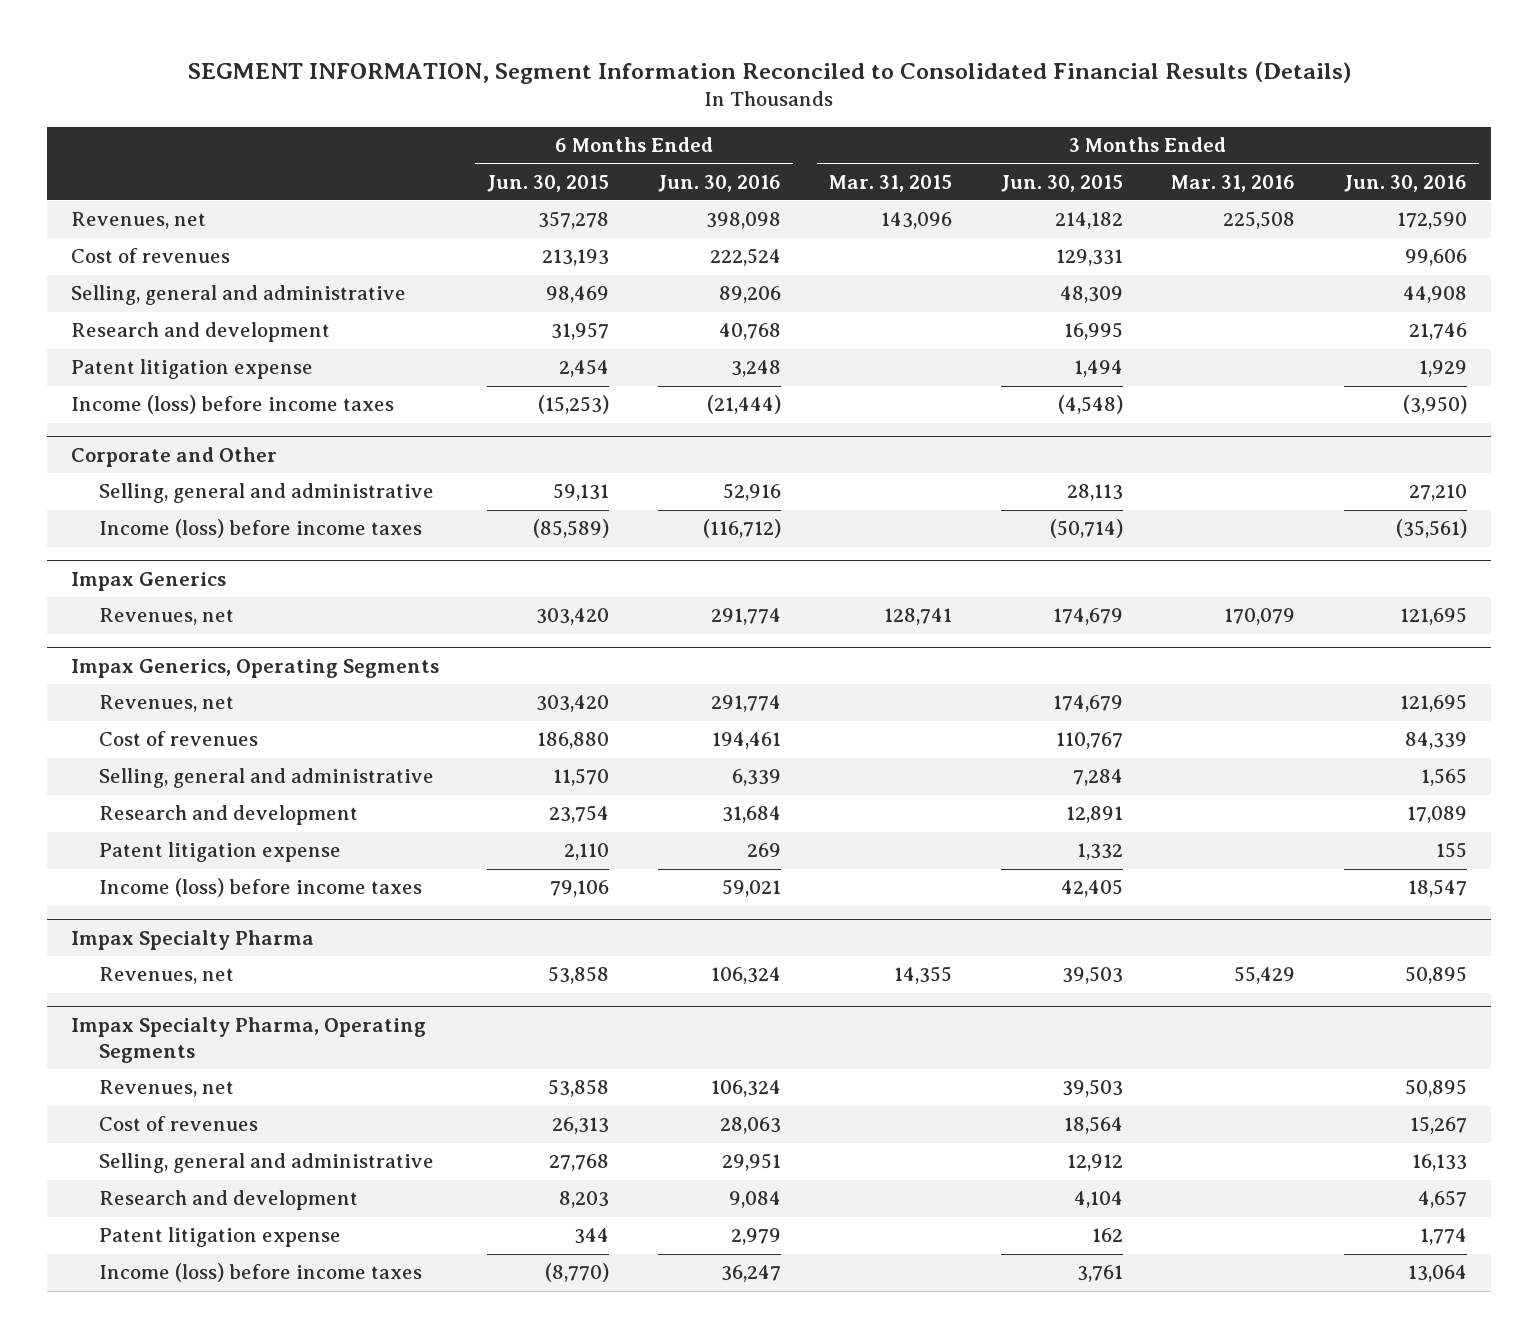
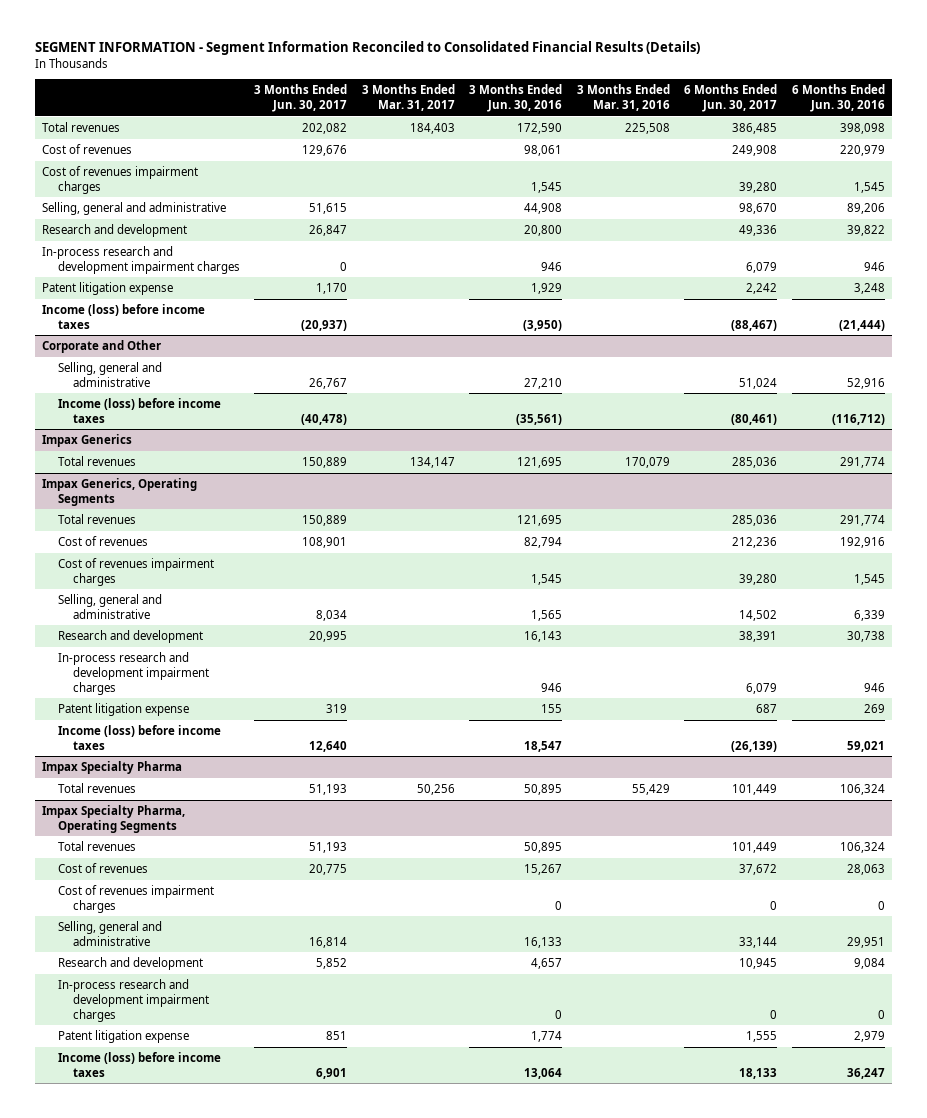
[187,60,1351,84] SEGMENT INFORMATION, Segment Information Reconciled to Consolidated Financial Results (Details) -> [34,41,700,56] SEGMENT INFORMATION - Segment Information Reconciled to Consolidated Financial Results (Details)
[487,174,610,192] Jun. 30, 2015 -> none
[829,174,953,192] Mar. 31, 2015 -> none
[1000,174,1123,192] Jun. 30, 2015 -> none
none -> [254,84,348,113] 3 Months Ended Jun. 30, 2017
none -> [361,84,455,112] 3 Months Ended Mar. 31, 2017
none -> [684,84,778,113] 6 Months Ended Jun. 30, 2017
[70,212,206,230] Revenues, net -> [41,121,120,132] Total revenues
[709,248,781,267] 222,524 -> [839,144,885,156] 220,979
[1404,249,1467,267] 99,606 -> [524,144,563,156] 98,061
none -> [41,165,198,194] Cost of revenues impairment charges
[718,323,781,341] 40,768 -> [846,224,885,236] 39,822
[1408,323,1467,341] 21,746 -> [524,224,563,236] 20,800
none -> [41,245,240,274] In-process research and development impairment charges
[98,608,234,626] Revenues, net -> [57,455,136,466] Total revenues
[98,695,234,713] Revenues, net -> [57,513,136,524] Total revenues
[711,732,781,750] 194,461 -> [839,536,885,548] 192,916
[1404,732,1467,750] 84,339 -> [524,536,563,548] 82,794
none -> [57,557,214,586] Cost of revenues impairment charges
[721,806,781,824] 31,684 -> [846,630,885,642] 30,738
[1406,806,1467,824] 17,089 -> [524,630,563,642] 16,143
none -> [57,651,210,695] In-process research and development impairment charges
[98,967,234,985] Revenues, net -> [57,782,136,793] Total revenues
[98,1080,234,1098] Revenues, net -> [57,840,136,851] Total revenues
none -> [57,884,214,913] Cost of revenues impairment charges
none -> [57,978,210,1022] In-process research and development impairment charges

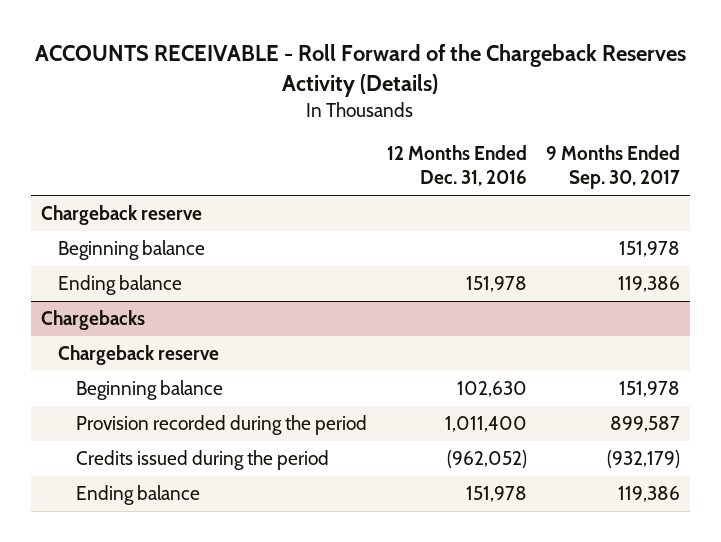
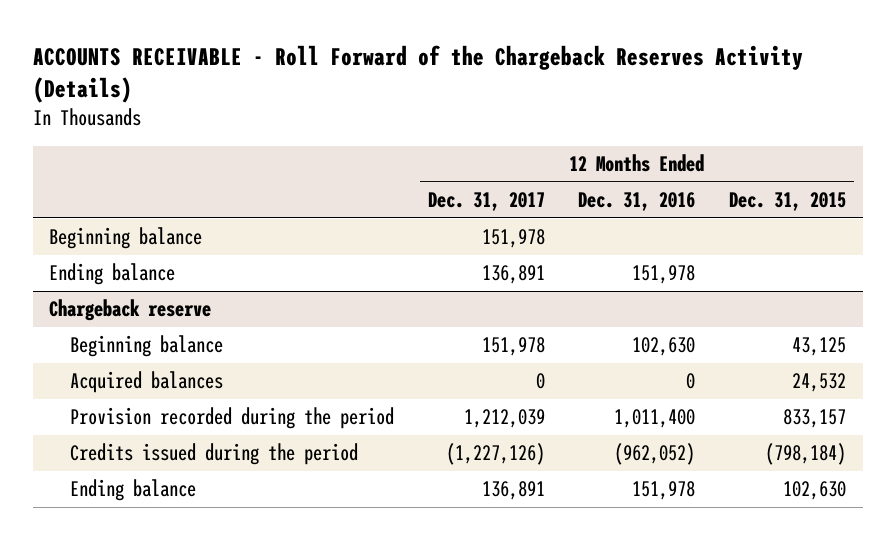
[546,145,681,190] 9 Months Ended Sep. 30, 2017 -> none
none -> [427,191,545,211] Dec. 31, 2017
none -> [728,191,846,211] Dec. 31, 2015
[40,205,202,226] Chargeback reserve -> none
[58,345,220,366] Chargeback reserve -> none
[40,310,145,331] Chargebacks -> [49,299,212,322] Chargeback reserve
none -> [70,371,224,394] Acquired balances

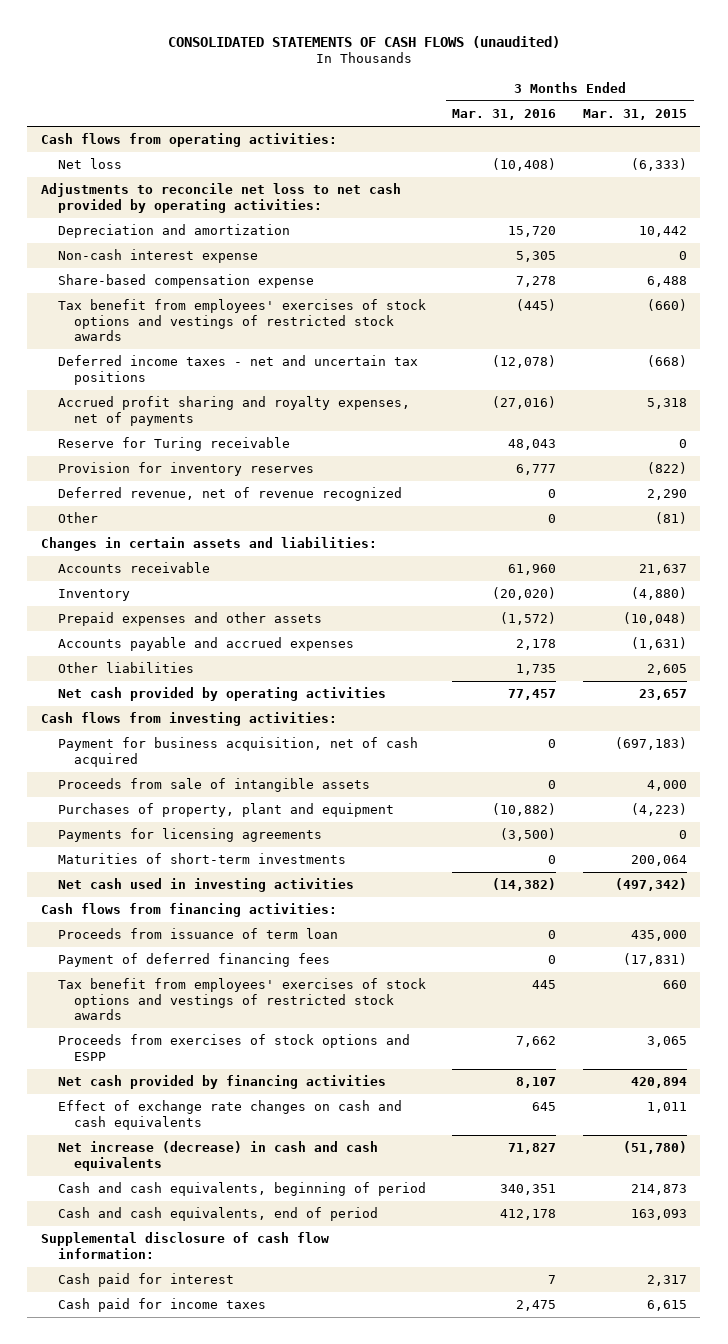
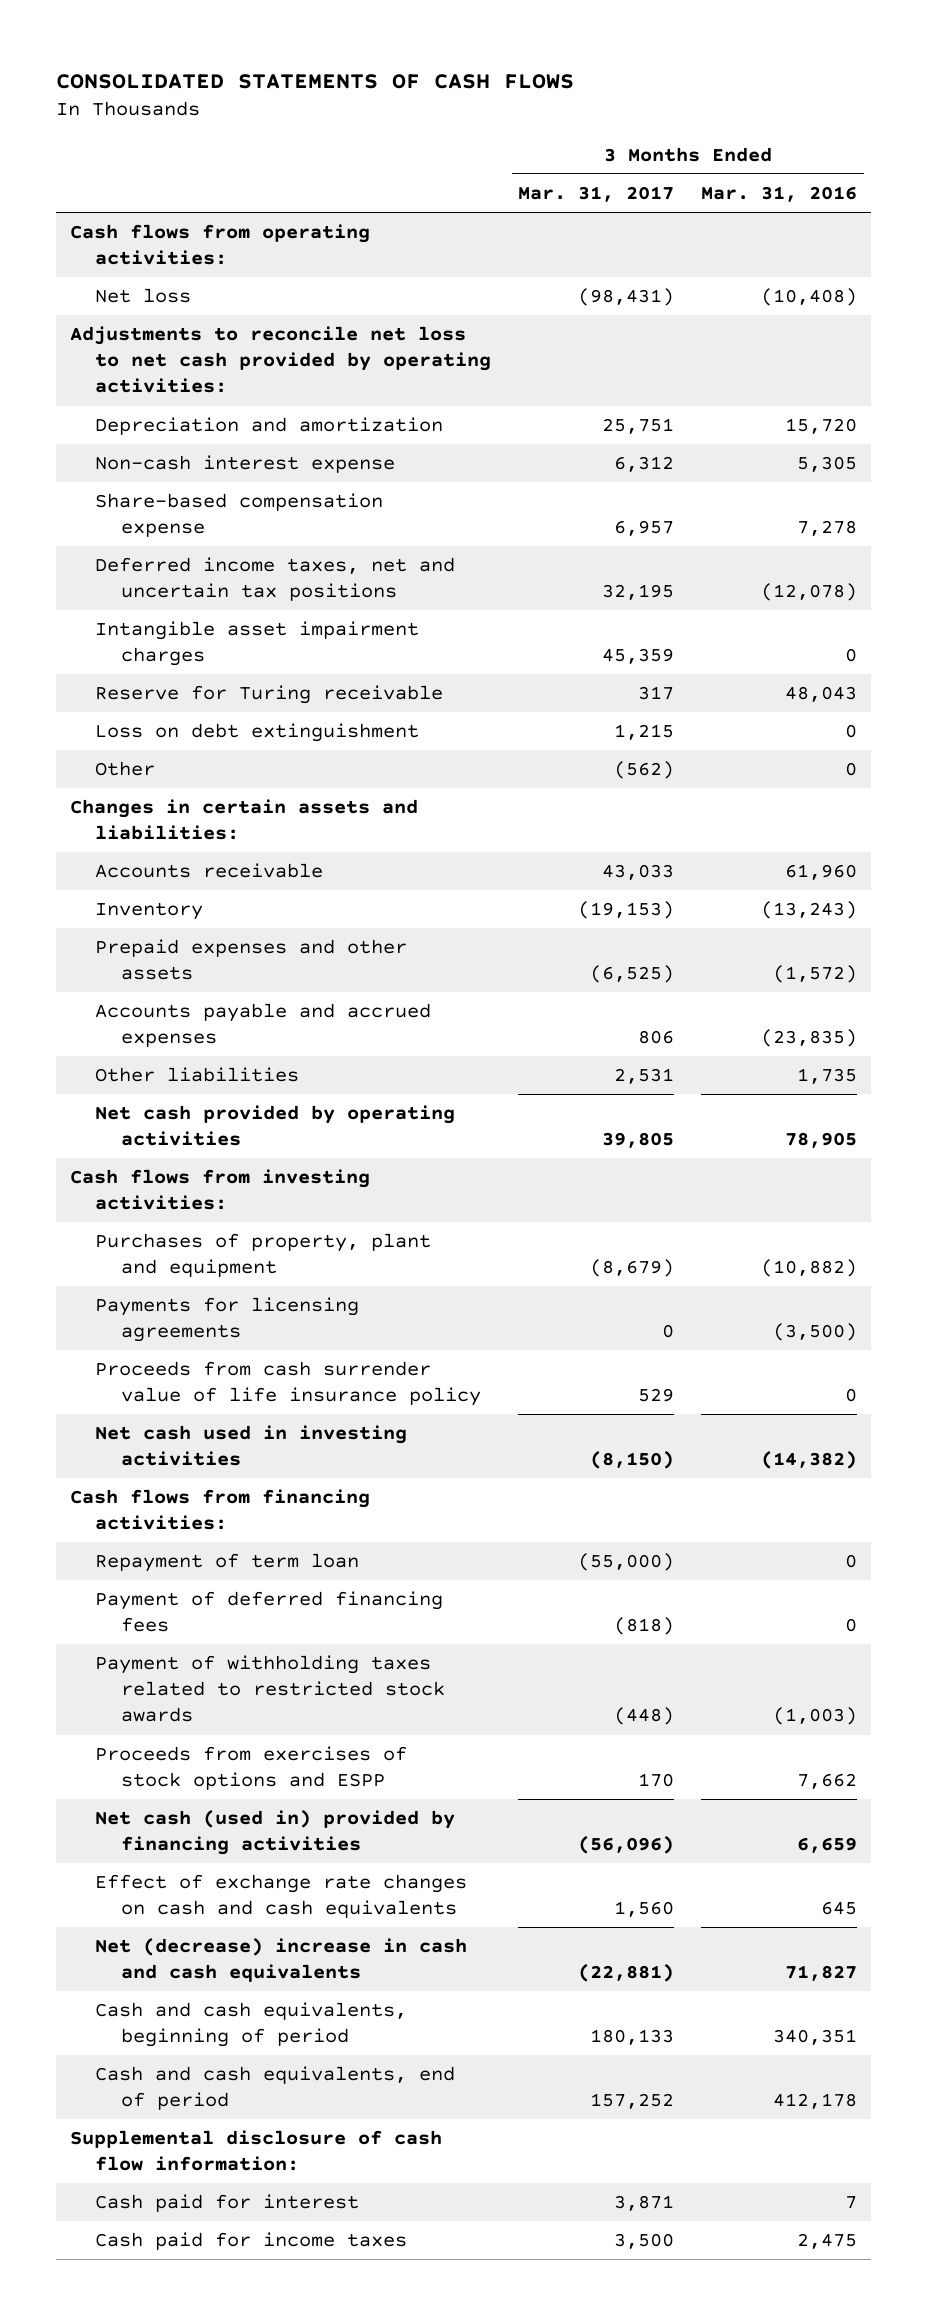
[167,35,560,48] CONSOLIDATED STATEMENTS OF CASH FLOWS (unaudited) -> [55,73,574,89] CONSOLIDATED STATEMENTS OF CASH FLOWS
[582,108,687,120] Mar. 31, 2015 -> none
none -> [518,185,675,202] Mar. 31, 2017
[57,299,426,342] Tax benefit from employees' exercises of stock options and vestings of restricted stock awards -> none
[57,396,410,426] Accrued profit sharing and royalty expenses, net of payments -> none
[57,355,418,385] Deferred income taxes - net and uncertain tax positions -> [95,557,456,602] Deferred income taxes, net and uncertain tax positions
none -> [95,621,420,667] Intangible asset impairment charges
[57,462,314,477] Provision for inventory reserves -> none
[57,487,402,502] Deferred revenue, net of revenue recognized -> none
none -> [95,723,420,743] Loss on debt extinguishment
[492,587,557,601] (20,020) -> [761,901,858,920] (13,243)
[516,639,557,651] 2,178 -> [761,1029,858,1048] (23,835)
[508,689,557,701] 77,457 -> [785,1132,858,1149] 78,905
[57,737,418,767] Payment for business acquisition, net of cash acquired -> none
[57,778,370,793] Proceeds from sale of intangible assets -> none
[57,853,346,865] Maturities of short-term investments -> none
none -> [95,1361,481,1407] Proceeds from cash surrender value of life insurance policy
[57,928,338,940] Proceeds from issuance of term loan -> none
none -> [95,1553,360,1573] Repayment of term loan
[57,978,426,1021] Tax benefit from employees' exercises of stock options and vestings of restricted stock awards -> none
none -> [95,1655,445,1723] Payment of withholding taxes related to restricted stock awards
[57,1075,386,1090] Net cash provided by financing activities -> [95,1810,456,1856] Net cash (used in) provided by financing activities
[516,1077,557,1089] 8,107 -> [797,1837,858,1854] 6,659
[57,1141,378,1171] Net increase (decrease) in cash and cash equivalents -> [95,1938,468,1983] Net (decrease) increase in cash and cash equivalents

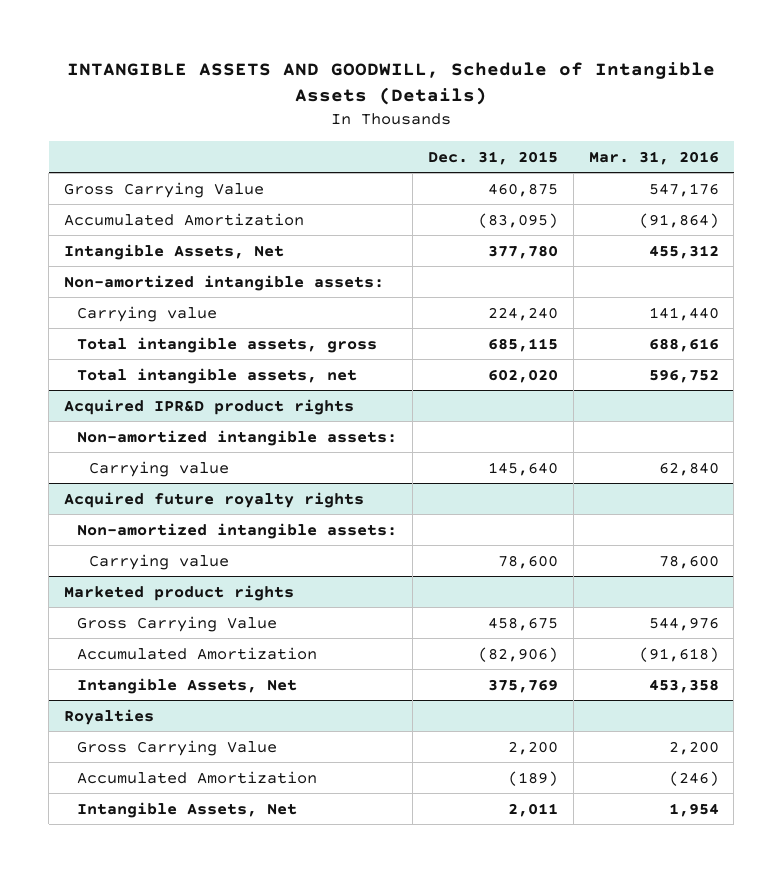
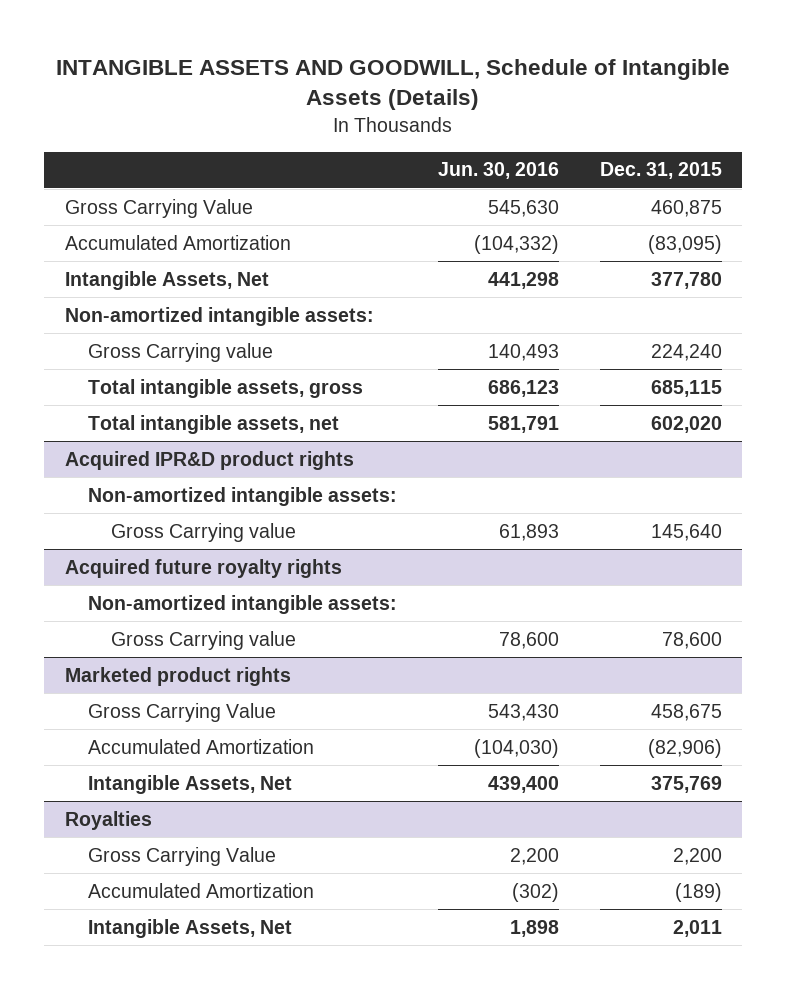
[588,150,719,165] Mar. 31, 2016 -> none
none -> [437,162,559,180] Jun. 30, 2016
[76,305,217,322] Carrying value -> [87,342,273,362] Gross Carrying value
[89,460,230,477] Carrying value -> [110,522,296,542] Gross Carrying value
[89,553,230,570] Carrying value -> [110,630,296,650] Gross Carrying value

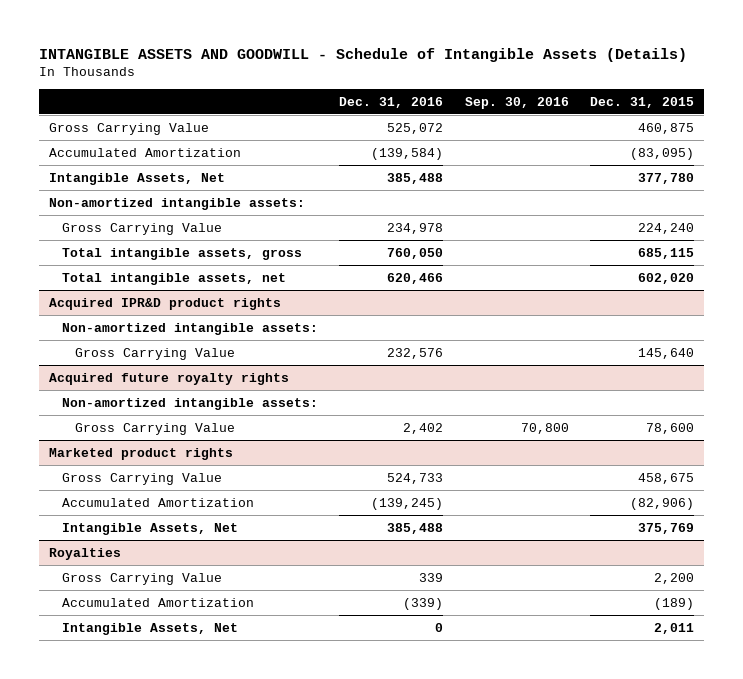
[56,58,731,111] INTANGIBLE ASSETS AND GOODWILL, Schedule of Intangible Assets (Details) -> [38,47,687,62] INTANGIBLE ASSETS AND GOODWILL - Schedule of Intangible Assets (Details)
[437,162,559,180] Jun. 30, 2016 -> none
none -> [339,96,444,108] Dec. 31, 2016
none -> [464,96,569,109] Sep. 30, 2016
[87,342,273,362] Gross Carrying value -> [62,222,223,235] Gross Carrying Value
[110,522,296,542] Gross Carrying value -> [75,347,236,360] Gross Carrying Value
[110,630,296,650] Gross Carrying value -> [75,422,236,435] Gross Carrying Value

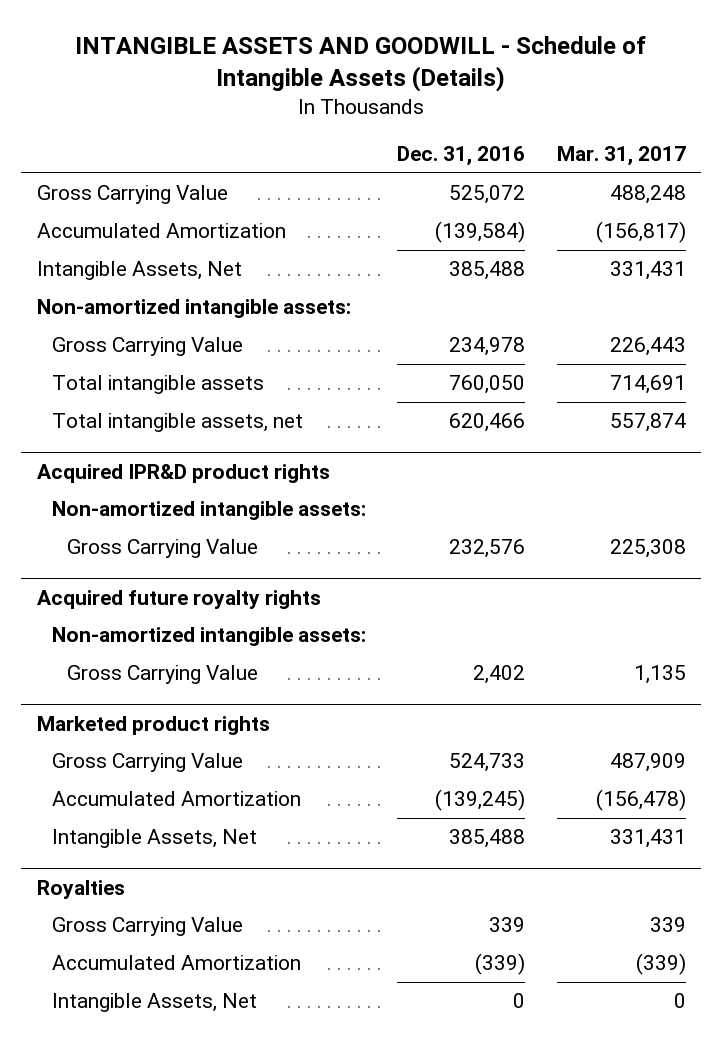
[464,96,569,109] Sep. 30, 2016 -> none
[589,96,694,108] Dec. 31, 2015 -> none
none -> [556,146,686,167] Mar. 31, 2017
[62,247,303,260] Total intangible assets, gross -> [52,375,265,395] Total intangible assets

